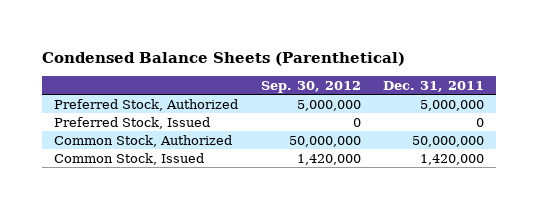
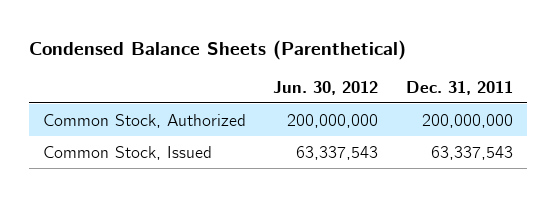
[260,80,361,93] Sep. 30, 2012 -> none
none -> [273,80,379,95] Jun. 30, 2012
[53,98,238,111] Preferred Stock, Authorized -> none
[53,116,210,129] Preferred Stock, Issued -> none
[412,135,485,147] 50,000,000 -> [421,113,513,128] 200,000,000
[420,153,485,165] 1,420,000 -> [430,145,513,160] 63,337,543

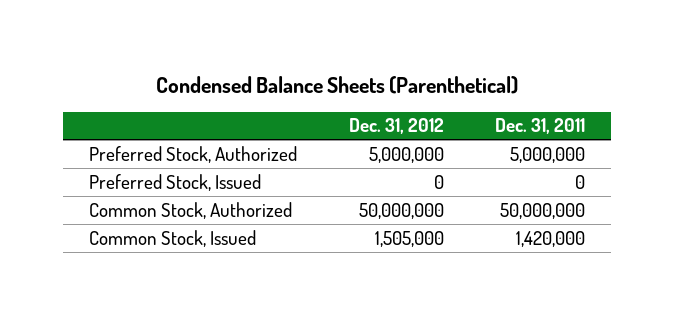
[273,80,379,95] Jun. 30, 2012 -> none
none -> [348,118,444,135] Dec. 31, 2012
none -> [89,145,298,163] Preferred Stock, Authorized
none -> [89,173,262,191] Preferred Stock, Issued
[421,113,513,128] 200,000,000 -> [500,202,586,219] 50,000,000
[430,145,513,160] 63,337,543 -> [516,230,586,247] 1,420,000

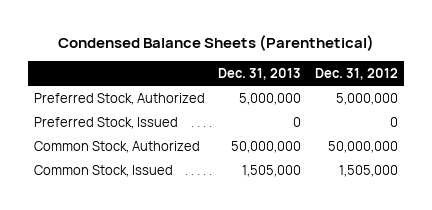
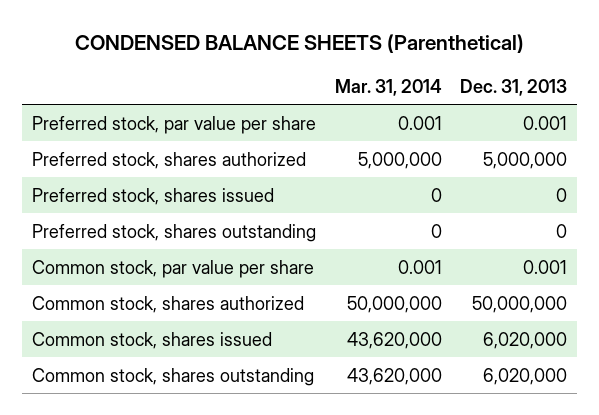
[57,35,374,52] Condensed Balance Sheets (Parenthetical) -> [74,34,524,54] CONDENSED BALANCE SHEETS (Parenthetical)
[314,67,398,80] Dec. 31, 2012 -> none
none -> [334,78,442,96] Mar. 31, 2014
none -> [31,115,316,134] Preferred stock, par value per share
[34,92,206,105] Preferred Stock, Authorized -> [31,151,306,169] Preferred stock, shares authorized
[34,116,179,129] Preferred Stock, Issued -> [31,187,274,205] Preferred stock, shares issued
none -> [31,223,316,242] Preferred stock, shares outstanding
none -> [31,259,314,278] Common stock, par value per share
[34,140,201,153] Common Stock, Authorized -> [31,295,304,313] Common stock, shares authorized
[34,164,174,177] Common Stock, Issued -> [31,331,272,349] Common stock, shares issued
[242,164,302,177] 1,505,000 -> [483,331,568,349] 6,020,000
none -> [31,367,314,386] Common stock, shares outstanding

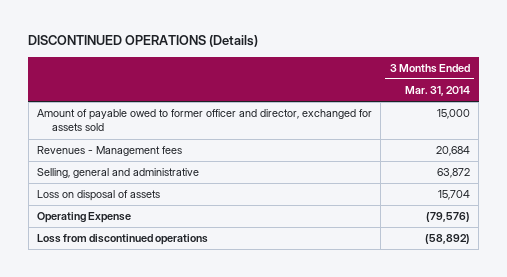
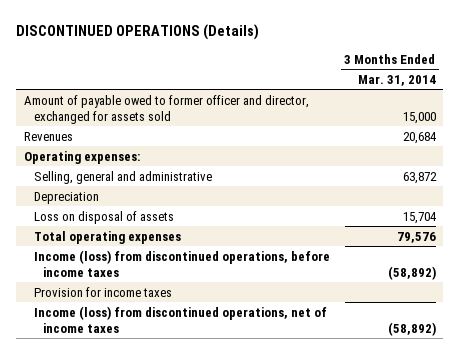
[37,146,183,157] Revenues - Management fees -> [23,131,73,141] Revenues
none -> [23,150,140,164] Operating expenses:
none -> [33,191,99,204] Depreciation
[37,212,132,224] Operating Expense -> [33,230,181,244] Total operating expenses
[425,212,470,223] (79,576) -> [396,231,436,243] 79,576
none -> [33,249,330,277] Income (loss) from discontinued operations, before income taxes
none -> [33,286,172,297] Provision for income taxes
[37,234,209,246] Loss from discontinued operations -> [33,305,327,333] Income (loss) from discontinued operations, net of income taxes

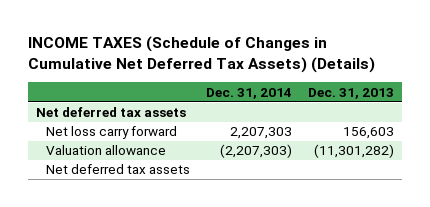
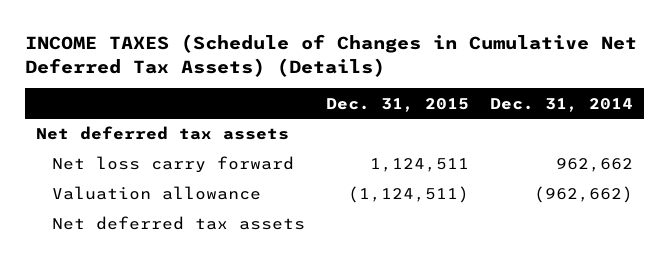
[308,87,395,99] Dec. 31, 2013 -> none
none -> [325,97,469,112] Dec. 31, 2015
[230,127,293,140] 2,207,303 -> [556,158,634,173] 962,662
[220,144,293,159] (2,207,303) -> [534,186,634,204] (962,662)

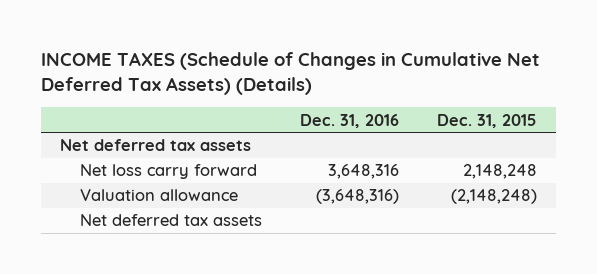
[490,97,634,112] Dec. 31, 2014 -> none
none -> [300,113,400,128] Dec. 31, 2016
[369,158,469,173] 1,124,511 -> [463,164,538,180] 2,148,248
[347,186,469,204] (1,124,511) -> [451,189,538,205] (2,148,248)

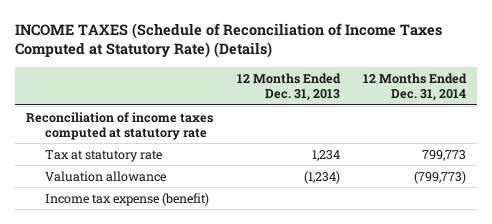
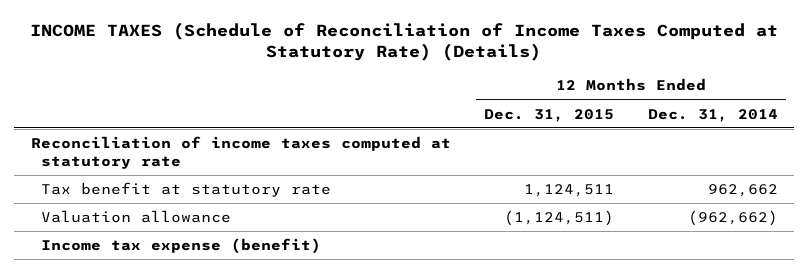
[236,72,341,102] 12 Months Ended Dec. 31, 2013 -> none
none -> [484,108,615,122] Dec. 31, 2015
[45,149,163,162] Tax at statutory rate -> [40,182,331,198] Tax benefit at statutory rate
[421,149,466,161] 799,773 -> [707,184,778,198] 962,662
[413,170,466,184] (799,773) -> [687,210,778,227] (962,662)

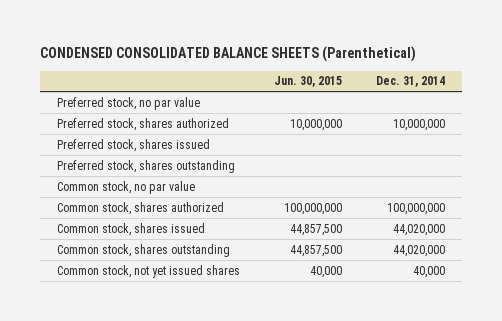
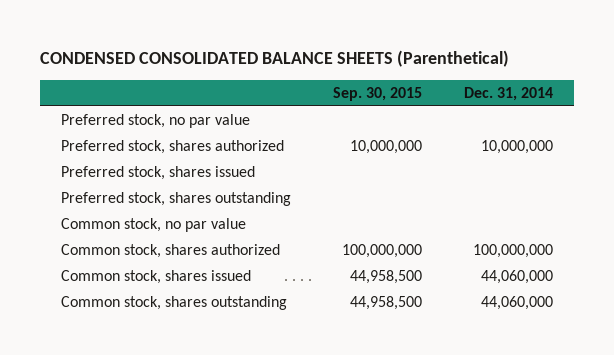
[274,76,343,88] Jun. 30, 2015 -> none
none -> [332,87,422,102] Sep. 30, 2015
[56,264,240,278] Common stock, not yet issued shares -> none
[393,223,446,236] 44,020,000 -> [481,270,554,285] 44,060,000
[393,244,446,257] 44,020,000 -> [481,296,554,311] 44,060,000

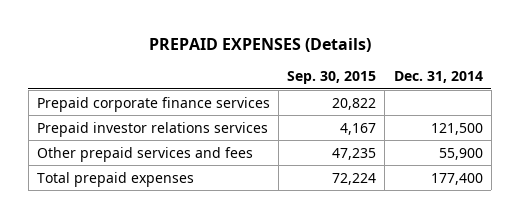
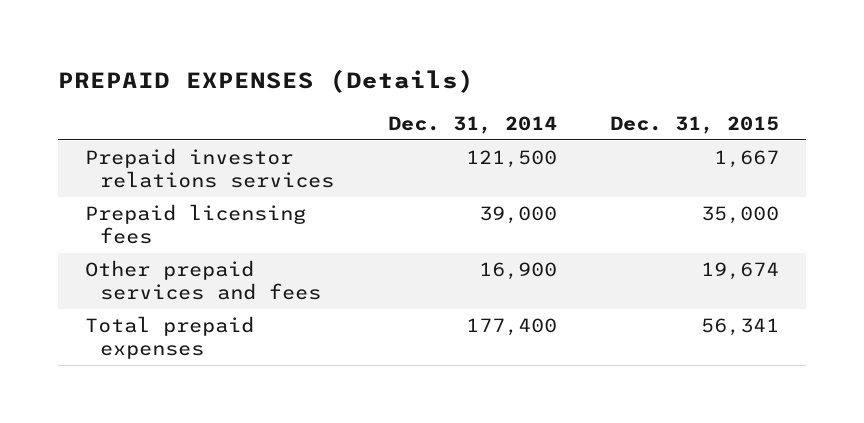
[287,71,377,85] Sep. 30, 2015 -> none
none -> [610,115,780,134] Dec. 31, 2015
[36,96,270,112] Prepaid corporate finance services -> none
none -> [84,204,306,245] Prepaid licensing fees
[438,147,483,160] 55,900 -> [478,262,557,281] 16,900

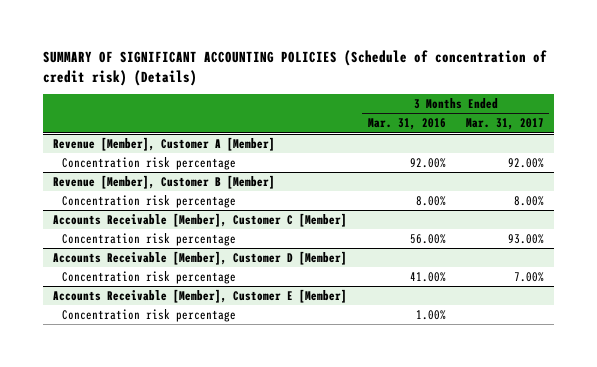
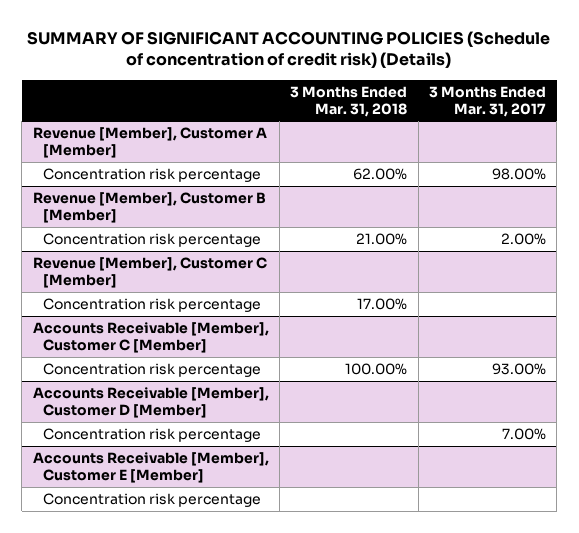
[367,118,446,131] Mar. 31, 2016 -> none
none -> [290,85,408,117] 3 Months Ended Mar. 31, 2018
[508,157,545,168] 92.00% -> [491,168,546,181] 98.00%
[514,195,545,206] 8.00% -> [500,233,546,246] 2.00%
none -> [32,257,267,289] Revenue [Member], Customer C [Member]
none -> [42,298,261,313] Concentration risk percentage

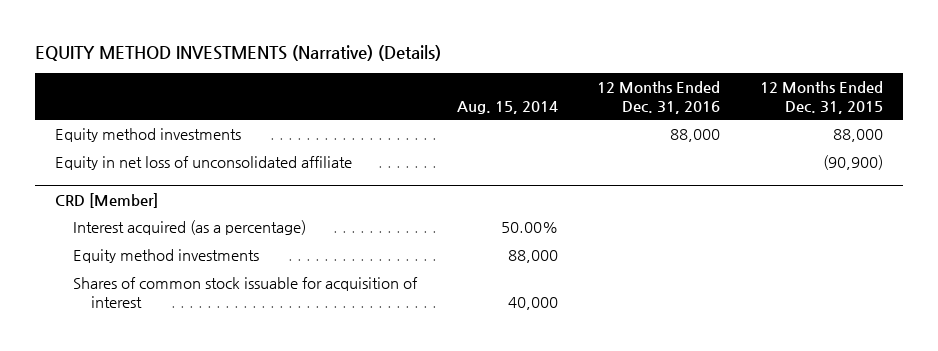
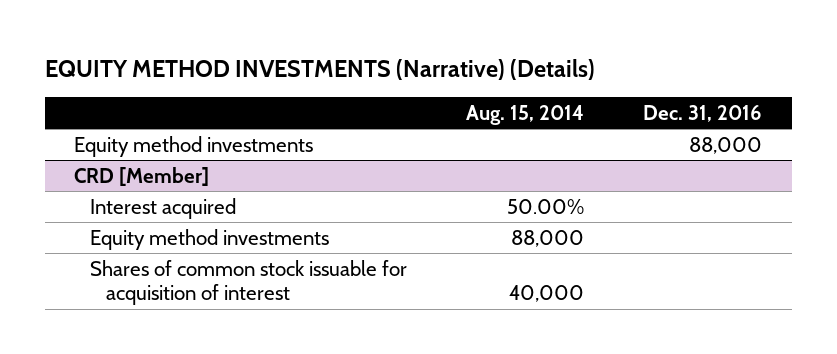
[597,80,721,114] 12 Months Ended Dec. 31, 2016 -> none
[759,80,883,114] 12 Months Ended Dec. 31, 2015 -> none
none -> [643,104,763,122] Dec. 31, 2016
[54,156,352,171] Equity in net loss of unconsolidated affiliate -> none
[73,220,307,236] Interest acquired (as a percentage) -> [90,197,237,219] Interest acquired

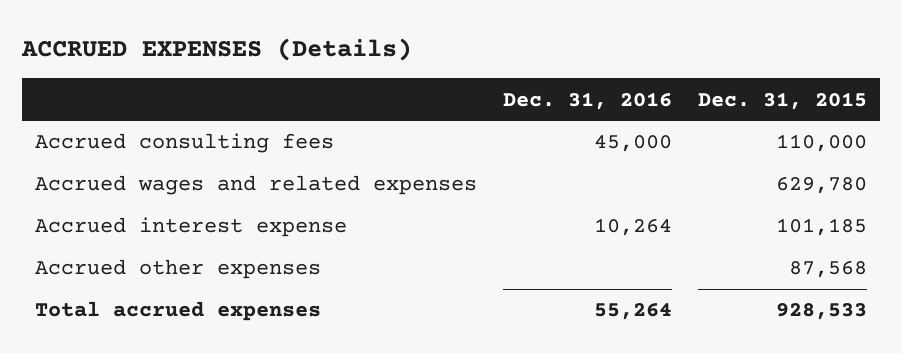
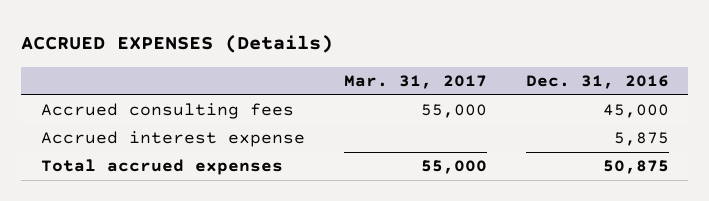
[698,91,868,110] Dec. 31, 2015 -> none
none -> [343,75,487,90] Mar. 31, 2017
[35,175,478,196] Accrued wages and related expenses -> none
[35,259,322,280] Accrued other expenses -> none
[594,218,673,237] 10,264 -> [613,132,669,147] 5,875
[594,303,673,321] 55,264 -> [602,160,669,175] 50,875

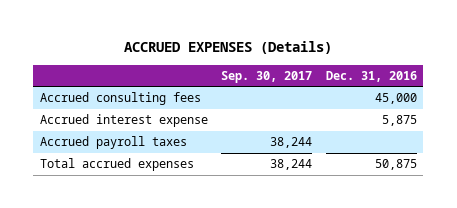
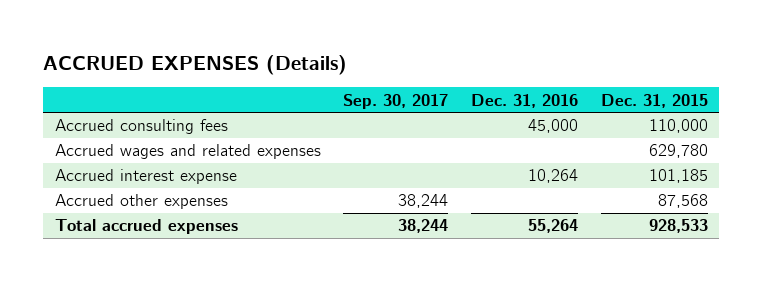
none -> [601,93,709,108] Dec. 31, 2015
none -> [54,144,321,160] Accrued wages and related expenses
[381,115,417,127] 5,875 -> [528,169,579,184] 10,264
[40,136,188,150] Accrued payroll taxes -> [54,194,228,210] Accrued other expenses
[374,159,417,171] 50,875 -> [528,219,579,234] 55,264

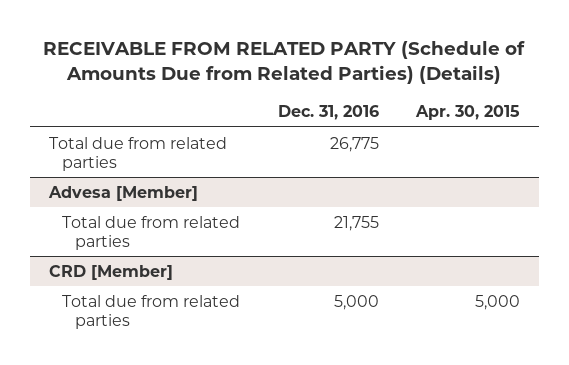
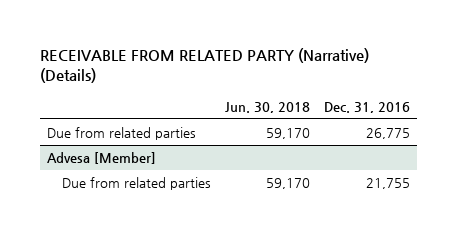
[43,41,526,85] RECEIVABLE FROM RELATED PARTY (Schedule of Amounts Due from Related Parties) (Details) -> [40,48,370,84] RECEIVABLE FROM RELATED PARTY (Narrative) (Details)
[415,105,521,121] Apr. 30, 2015 -> none
none -> [224,101,310,113] Jun. 30, 2018
[48,136,227,171] Total due from related parties -> [47,127,197,141] Due from related parties
[48,264,173,280] CRD [Member] -> none
[62,294,241,329] Total due from related parties -> none
[62,215,241,250] Total due from related parties -> [62,177,212,191] Due from related parties

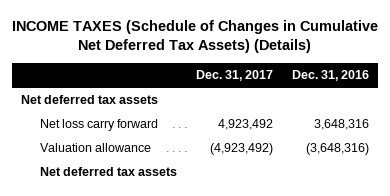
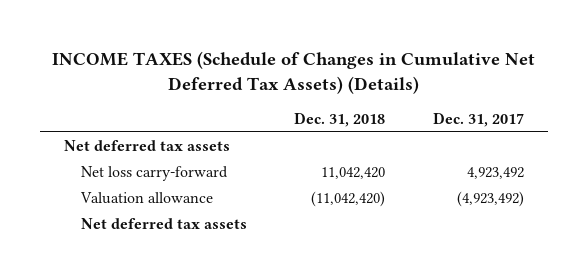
[291,70,369,82] Dec. 31, 2016 -> none
none -> [294,112,386,128] Dec. 31, 2018
[40,119,159,132] Net loss carry forward -> [80,166,228,182] Net loss carry-forward

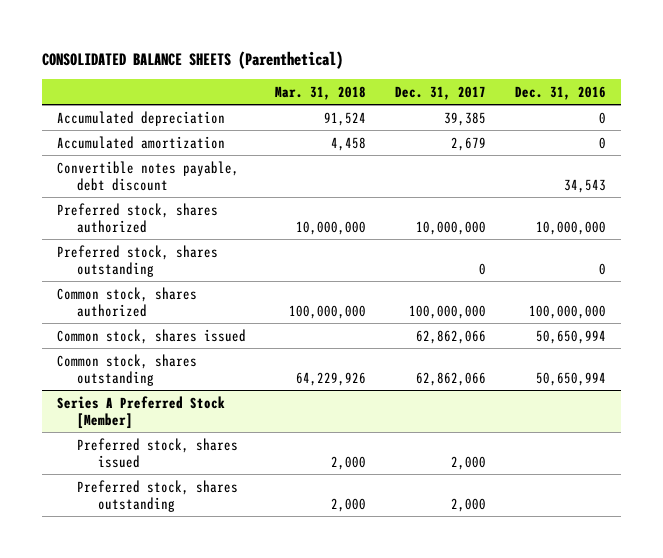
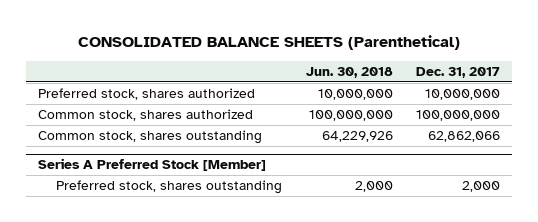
[274,85,366,100] Mar. 31, 2018 -> none
[515,85,607,100] Dec. 31, 2016 -> none
none -> [305,67,393,79] Jun. 30, 2018
[56,110,225,126] Accumulated depreciation -> none
[56,135,225,149] Accumulated amortization -> none
[56,160,239,191] Convertible notes payable, debt discount -> none
[56,244,218,277] Preferred stock, shares outstanding -> none
[56,328,246,344] Common stock, shares issued -> none
[77,437,239,468] Preferred stock, shares issued -> none

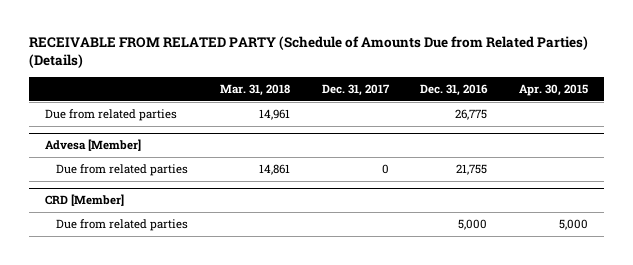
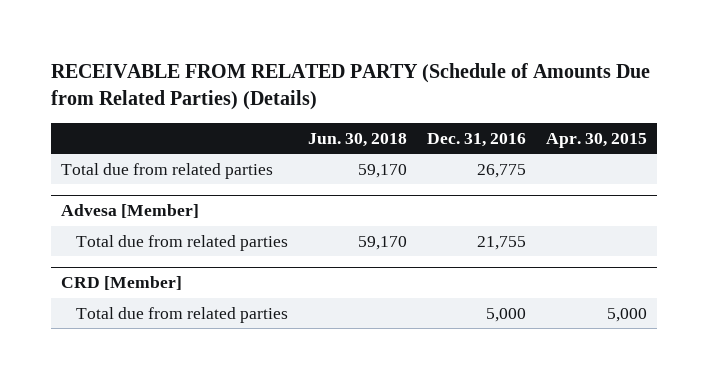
[219,84,290,97] Mar. 31, 2018 -> none
[321,84,390,97] Dec. 31, 2017 -> none
none -> [308,132,408,147] Jun. 30, 2018
[45,109,178,122] Due from related parties -> [61,162,274,179] Total due from related parties
[56,164,189,177] Due from related parties -> [76,234,289,251] Total due from related parties
[56,219,189,232] Due from related parties -> [76,306,289,323] Total due from related parties

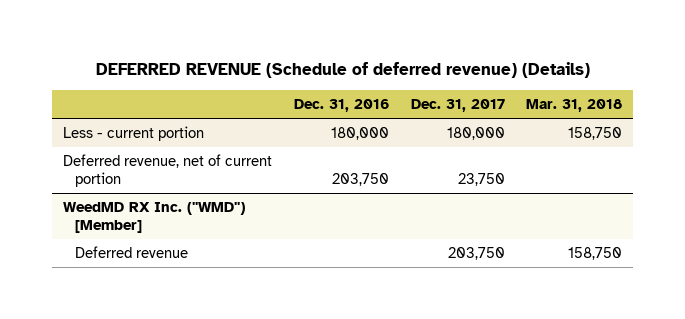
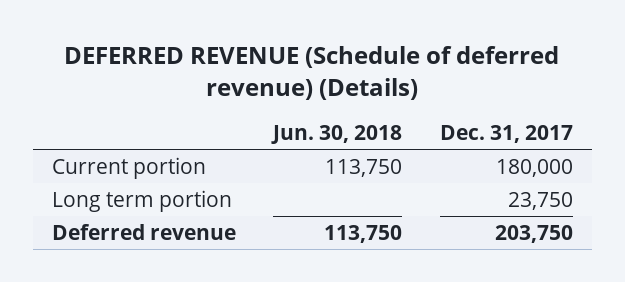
[293,98,389,112] Dec. 31, 2016 -> none
[526,98,623,112] Mar. 31, 2018 -> none
none -> [271,124,403,144] Jun. 30, 2018
[62,202,245,234] WeedMD RX Inc. (''WMD'') [Member] -> none
[62,126,204,142] Less - current portion -> [51,156,206,179] Current portion
[62,154,272,188] Deferred revenue, net of current portion -> [51,189,232,212] Long term portion

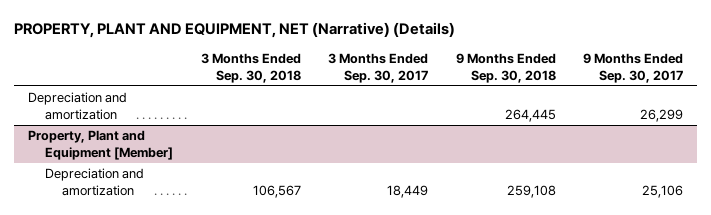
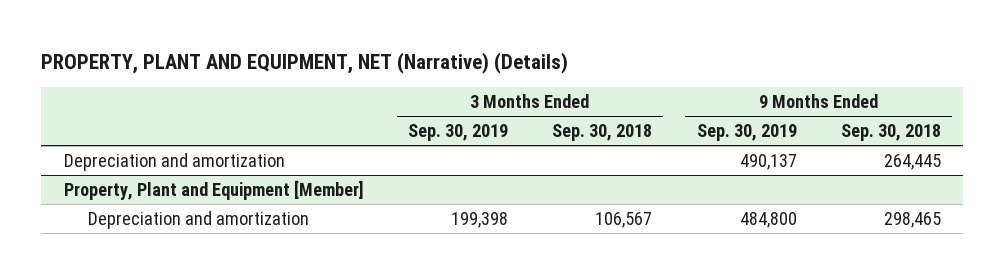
[328,52,429,83] 3 Months Ended Sep. 30, 2017 -> none
[583,52,684,83] 9 Months Ended Sep. 30, 2017 -> none
none -> [407,124,508,142] Sep. 30, 2019
none -> [696,124,797,142] Sep. 30, 2019
[506,184,556,198] 259,108 -> [883,211,941,228] 298,465

